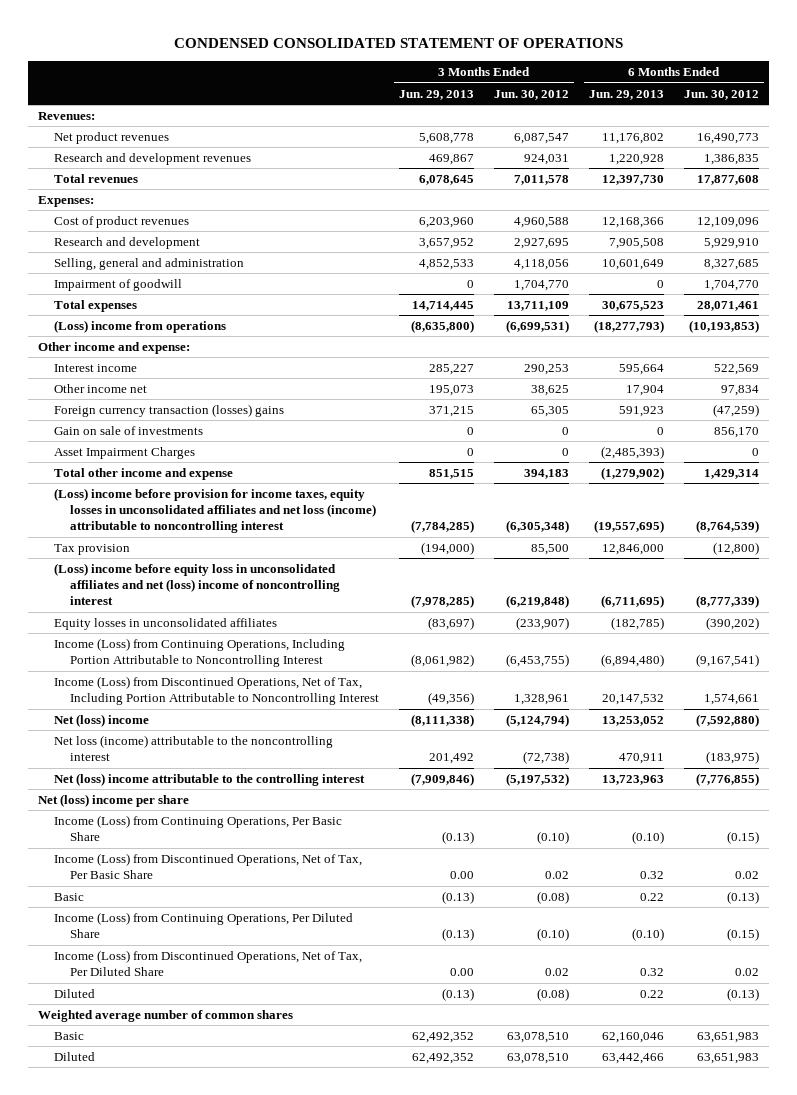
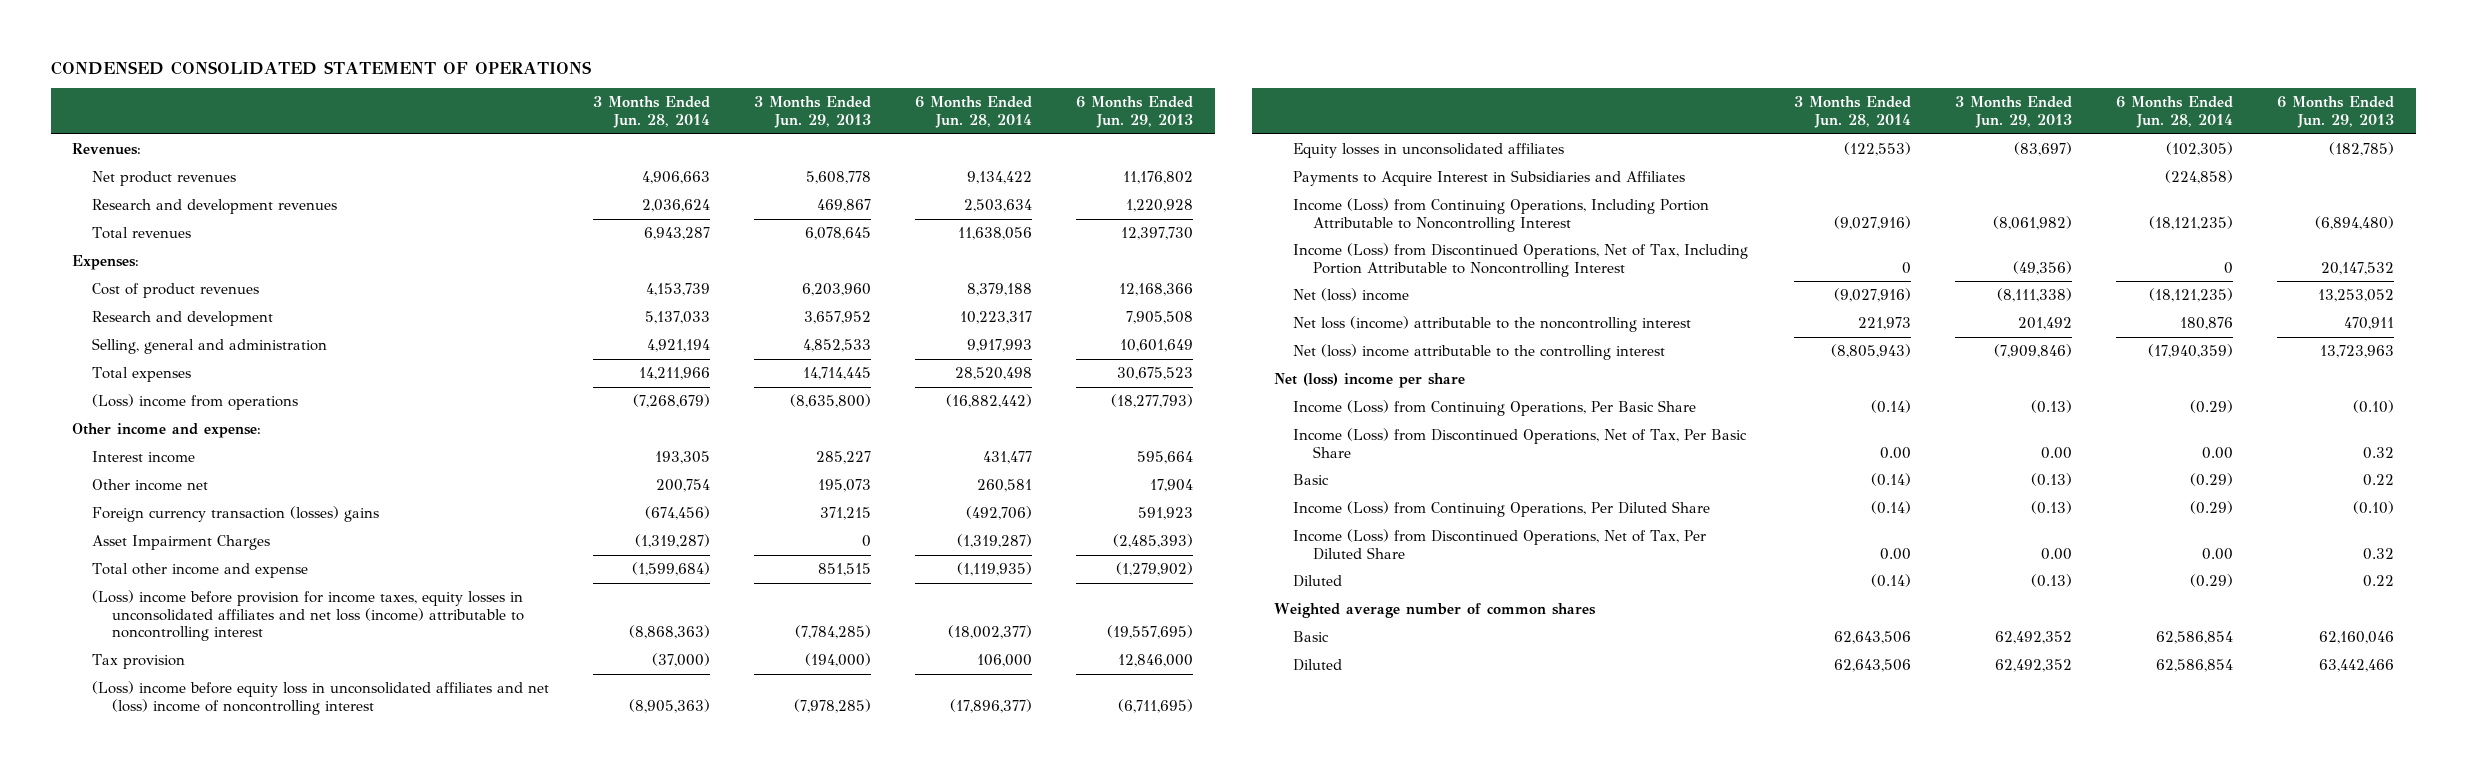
[494,89,570,100] Jun. 30, 2012 -> none
[684,89,760,100] Jun. 30, 2012 -> none
none -> [592,96,710,129] 3 Months Ended Jun. 28, 2014
none -> [914,96,1032,129] 6 Months Ended Jun. 28, 2014
[54,278,183,291] Impairment of goodwill -> none
[54,425,204,435] Gain on sale of investments -> none
none -> [1293,170,1686,187] Payments to Acquire Interest in Subsidiaries and Affiliates

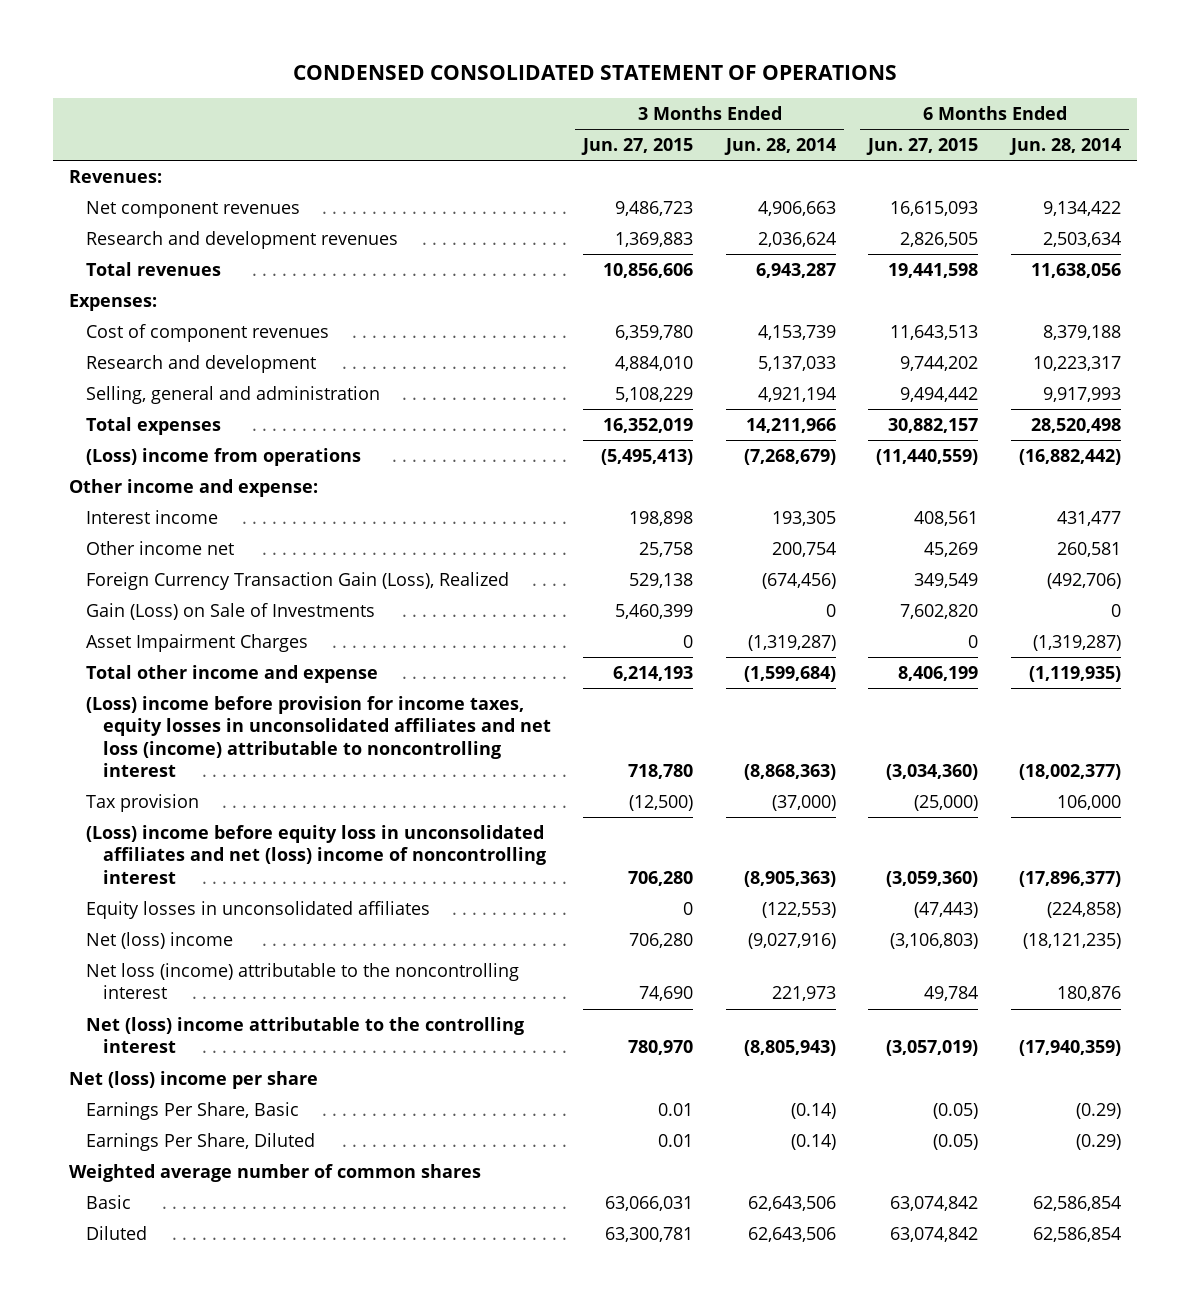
[753,96,871,129] 3 Months Ended Jun. 29, 2013 -> none
[1075,96,1193,129] 6 Months Ended Jun. 29, 2013 -> none
none -> [581,138,694,156] Jun. 27, 2015
none -> [866,138,979,156] Jun. 27, 2015
[91,171,236,187] Net product revenues -> [85,200,300,218] Net component revenues
[91,283,259,299] Cost of product revenues -> [85,323,329,342] Cost of component revenues
[91,506,379,523] Foreign currency transaction (losses) gains -> [85,571,509,590] Foreign Currency Transaction Gain (Loss), Realized
none -> [85,602,375,620] Gain (Loss) on Sale of Investments
[1293,170,1686,187] Payments to Acquire Interest in Subsidiaries and Affiliates -> none
[1293,198,1710,232] Income (Loss) from Continuing Operations, Including Portion Attributable to Noncontrolling Interest -> none
[1293,243,1749,277] Income (Loss) from Discontinued Operations, Net of Tax, Including Portion Attributable to Noncontrolling Interest -> none
[2166,142,2234,157] (102,305) -> [1046,901,1121,918] (224,858)
[1293,400,1697,417] Income (Loss) from Continuing Operations, Per Basic Share -> none
[1293,428,1748,458] Income (Loss) from Discontinued Operations, Net of Tax, Per Basic Share -> none
[1293,501,1711,518] Income (Loss) from Continuing Operations, Per Diluted Share -> none
[1293,529,1707,560] Income (Loss) from Discontinued Operations, Net of Tax, Per Diluted Share -> none
[1293,474,1330,486] Basic -> [85,1101,299,1120] Earnings Per Share, Basic
[1293,575,1343,588] Diluted -> [85,1132,315,1151] Earnings Per Share, Diluted

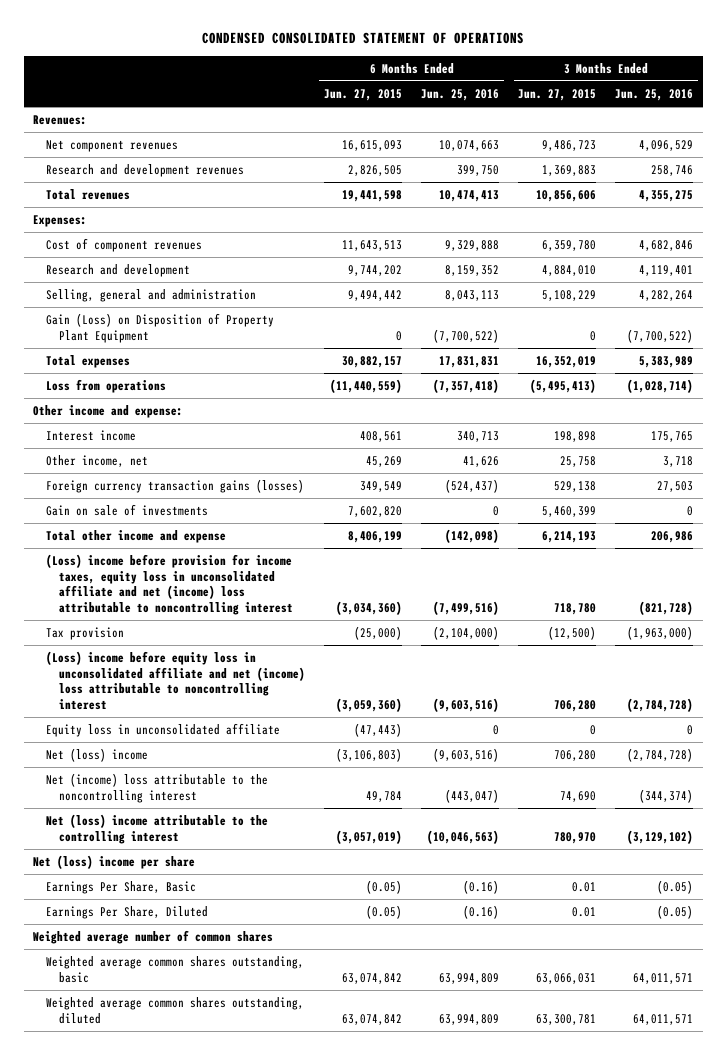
[723,138,836,156] Jun. 28, 2014 -> none
[1008,138,1121,156] Jun. 28, 2014 -> none
none -> [421,88,500,101] Jun. 25, 2016
none -> [615,88,694,101] Jun. 25, 2016
none -> [46,313,275,343] Gain (Loss) on Disposition of Property Plant Equipment
[85,447,361,466] (Loss) income from operations -> [46,379,167,394] Loss from operations
[85,633,308,652] Asset Impairment Charges -> none
[85,540,234,555] Other income net -> [46,455,149,468] Other income, net
[85,571,509,590] Foreign Currency Transaction Gain (Loss), Realized -> [46,479,305,494] Foreign currency transaction gains (losses)
[85,602,375,620] Gain (Loss) on Sale of Investments -> [46,504,209,517] Gain on sale of investments
[85,695,551,778] (Loss) income before provision for income taxes, equity losses in unconsolidated affiliates and net loss (income) attributable to noncontrolling interest -> [46,554,294,615] (Loss) income before provision for income taxes, equity loss in unconsolidated affiliate and net (income) loss attributable to noncontrolling interest
[85,824,546,884] (Loss) income before equity loss in unconsolidated affiliates and net (loss) income of noncontrolling interest -> [46,651,306,710] (Loss) income before equity loss in unconsolidated affiliate and net (income) loss attributable to noncontrolling interest
[85,900,430,919] Equity losses in unconsolidated affiliates -> [46,723,281,738] Equity loss in unconsolidated affiliate
[85,962,519,1000] Net loss (income) attributable to the noncontrolling interest -> [46,773,269,803] Net (income) loss attributable to the noncontrolling interest
[85,1194,131,1209] Basic -> [46,956,305,983] Weighted average common shares outstanding, basic
[85,1225,147,1240] Diluted -> [46,997,305,1024] Weighted average common shares outstanding, diluted

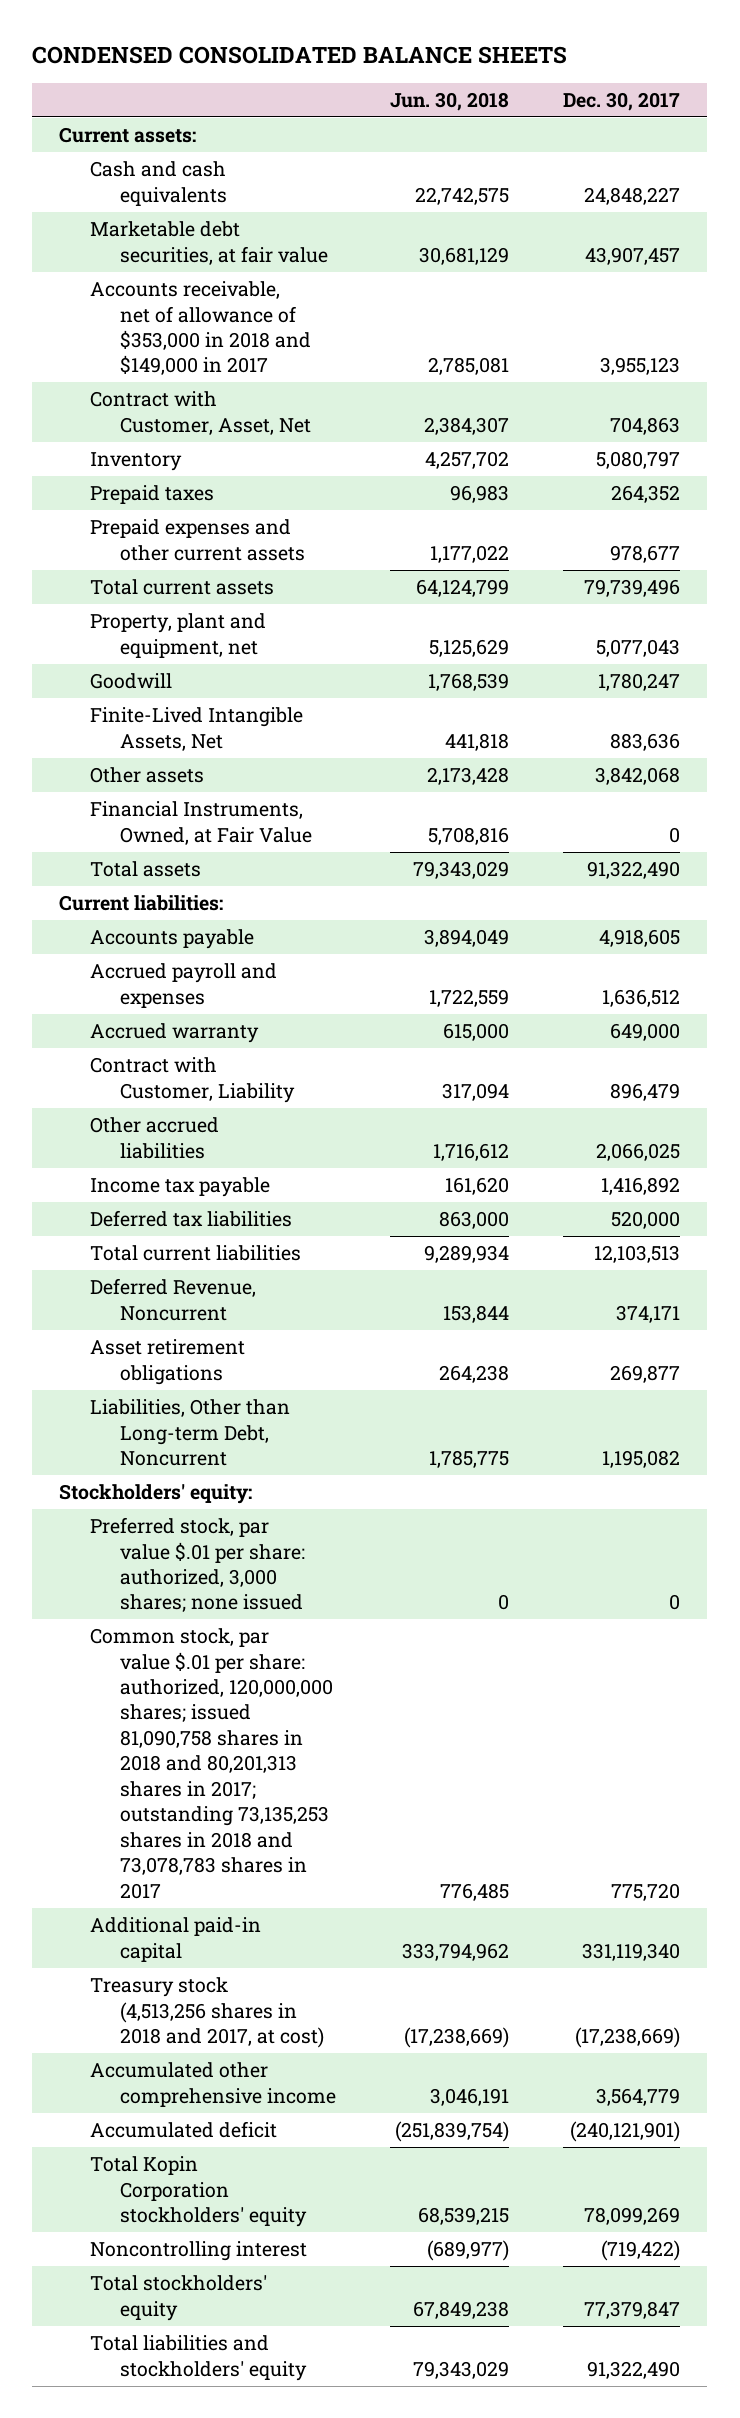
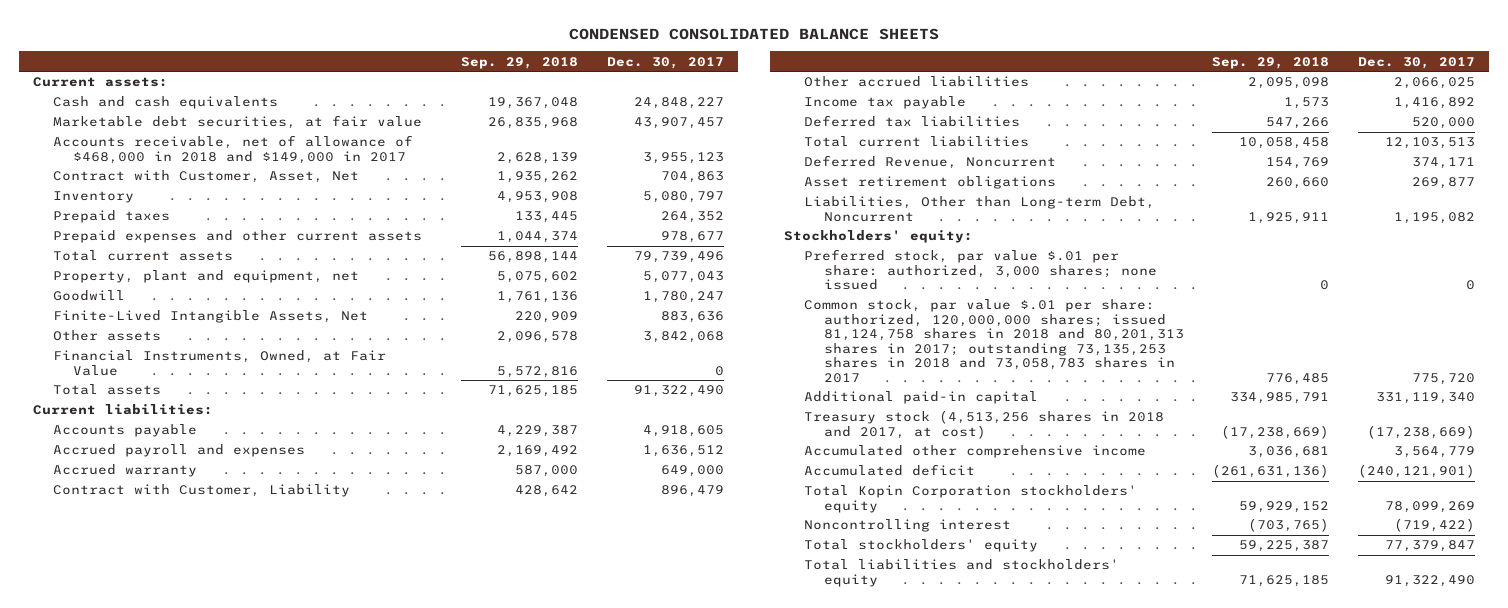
[390,91,510,111] Jun. 30, 2018 -> none
none -> [461,56,579,69] Sep. 29, 2018
[89,281,312,376] Accounts receivable, net of allowance of $353,000 in 2018 and $149,000 in 2017 -> [53,135,414,164] Accounts receivable, net of allowance of $468,000 in 2018 and $149,000 in 2017
[89,1628,334,1899] Common stock, par value $.01 per share: authorized, 120,000,000 shares; issued 81,090,758 shares in 2018 and 80,201,313 shares in 2017; outstanding 73,135,253 shares in 2018 and 73,078,783 shares in 2017 -> [803,299,1184,383] Common stock, par value $.01 per share: authorized, 120,000,000 shares; issued 81,124,758 shares in 2018 and 80,201,313 shares in 2017; outstanding 73,135,253 shares in 2018 and 73,058,783 shares in 2017

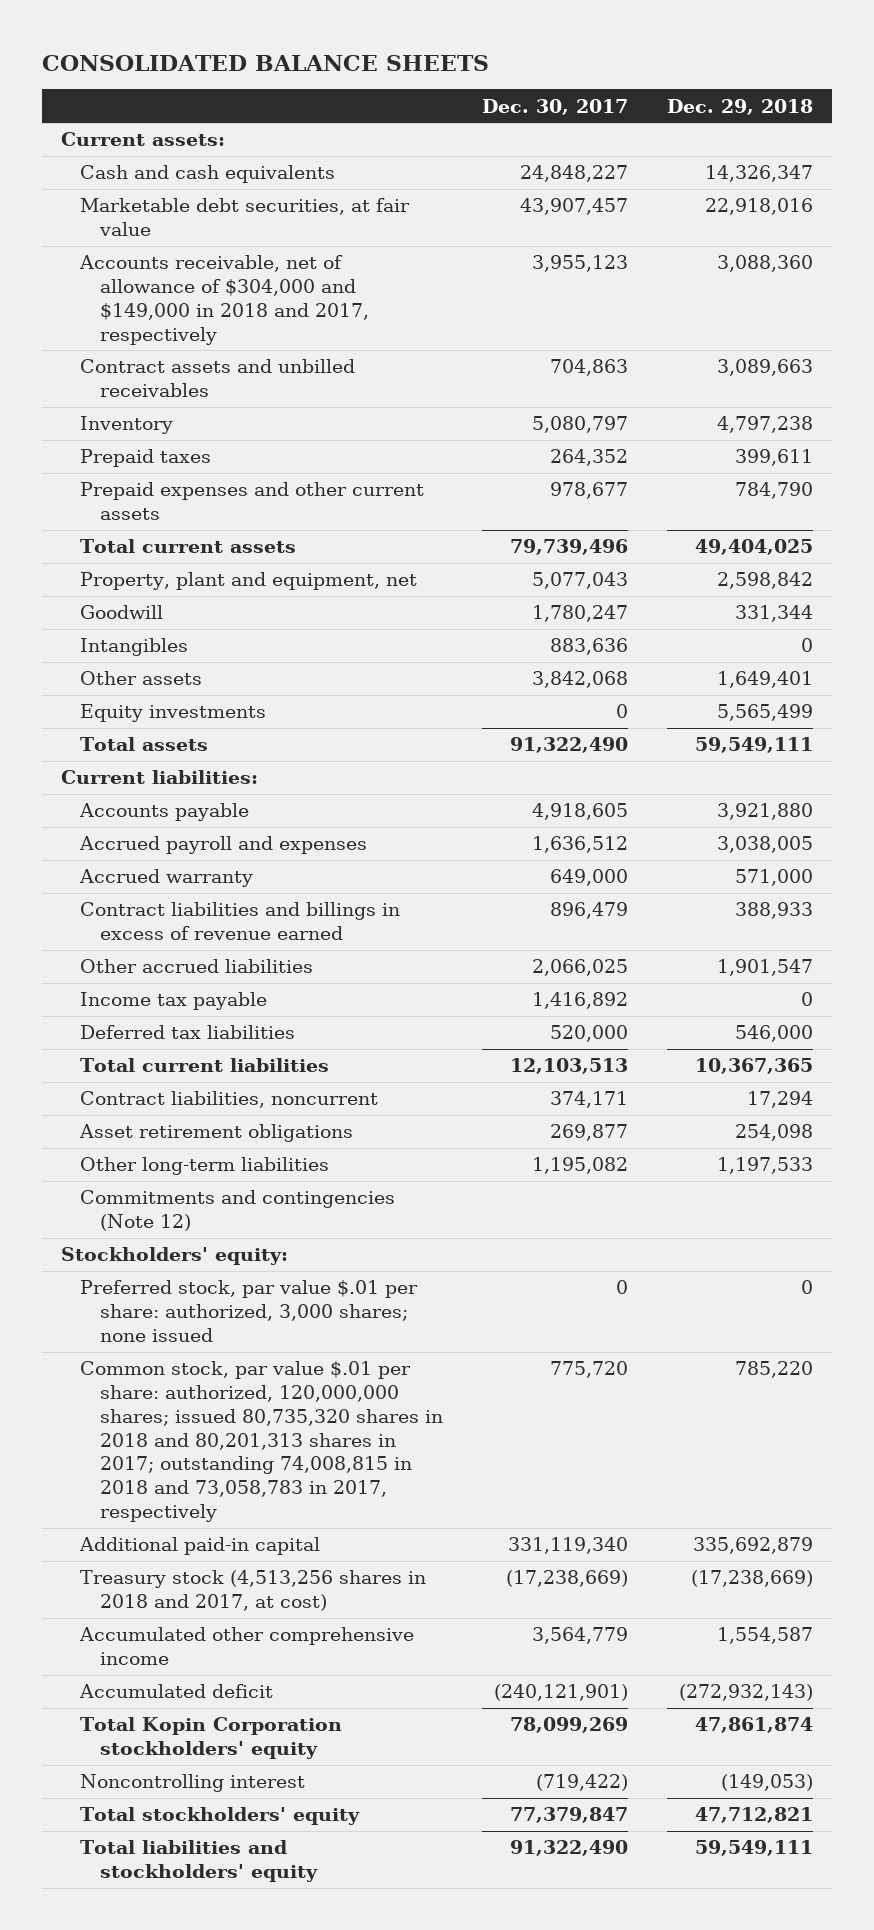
[569,27,940,40] CONDENSED CONSOLIDATED BALANCE SHEETS -> [41,54,489,71] CONSOLIDATED BALANCE SHEETS
[461,56,579,69] Sep. 29, 2018 -> none
none -> [666,98,813,115] Dec. 29, 2018
[53,135,414,164] Accounts receivable, net of allowance of $468,000 in 2018 and $149,000 in 2017 -> [79,255,369,345] Accounts receivable, net of allowance of $304,000 and $149,000 in 2018 and 2017, respectively
[53,170,360,184] Contract with Customer, Asset, Net -> [80,359,356,398] Contract assets and unbilled receivables
[53,310,369,324] Finite-Lived Intangible Assets, Net -> [80,638,189,657] Intangibles
[53,350,387,376] Financial Instruments, Owned, at Fair Value -> none
none -> [80,704,267,723] Equity investments
[53,484,351,498] Contract with Customer, Liability -> [80,902,401,941] Contract liabilities and billings in excess of revenue earned
[803,155,1056,170] Deferred Revenue, Noncurrent -> [80,1091,379,1109] Contract liabilities, noncurrent
[803,196,1155,222] Liabilities, Other than Long-term Debt, Noncurrent -> [80,1157,330,1176] Other long-term liabilities
none -> [80,1190,396,1232] Commitments and contingencies (Note 12)
[803,299,1184,383] Common stock, par value $.01 per share: authorized, 120,000,000 shares; issued 81,124,758 shares in 2018 and 80,201,313 shares in 2017; outstanding 73,135,253 shares in 2018 and 73,058,783 shares in 2017 -> [80,1361,443,1523] Common stock, par value $.01 per share: authorized, 120,000,000 shares; issued 80,735,320 shares in 2018 and 80,201,313 shares in 2017; outstanding 74,008,815 in 2018 and 73,058,783 in 2017, respectively

